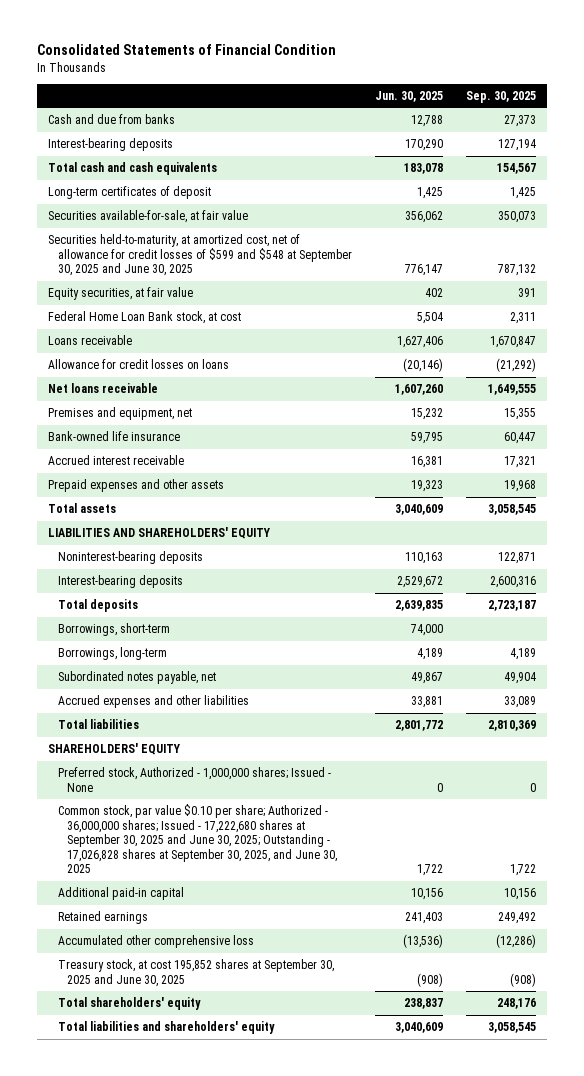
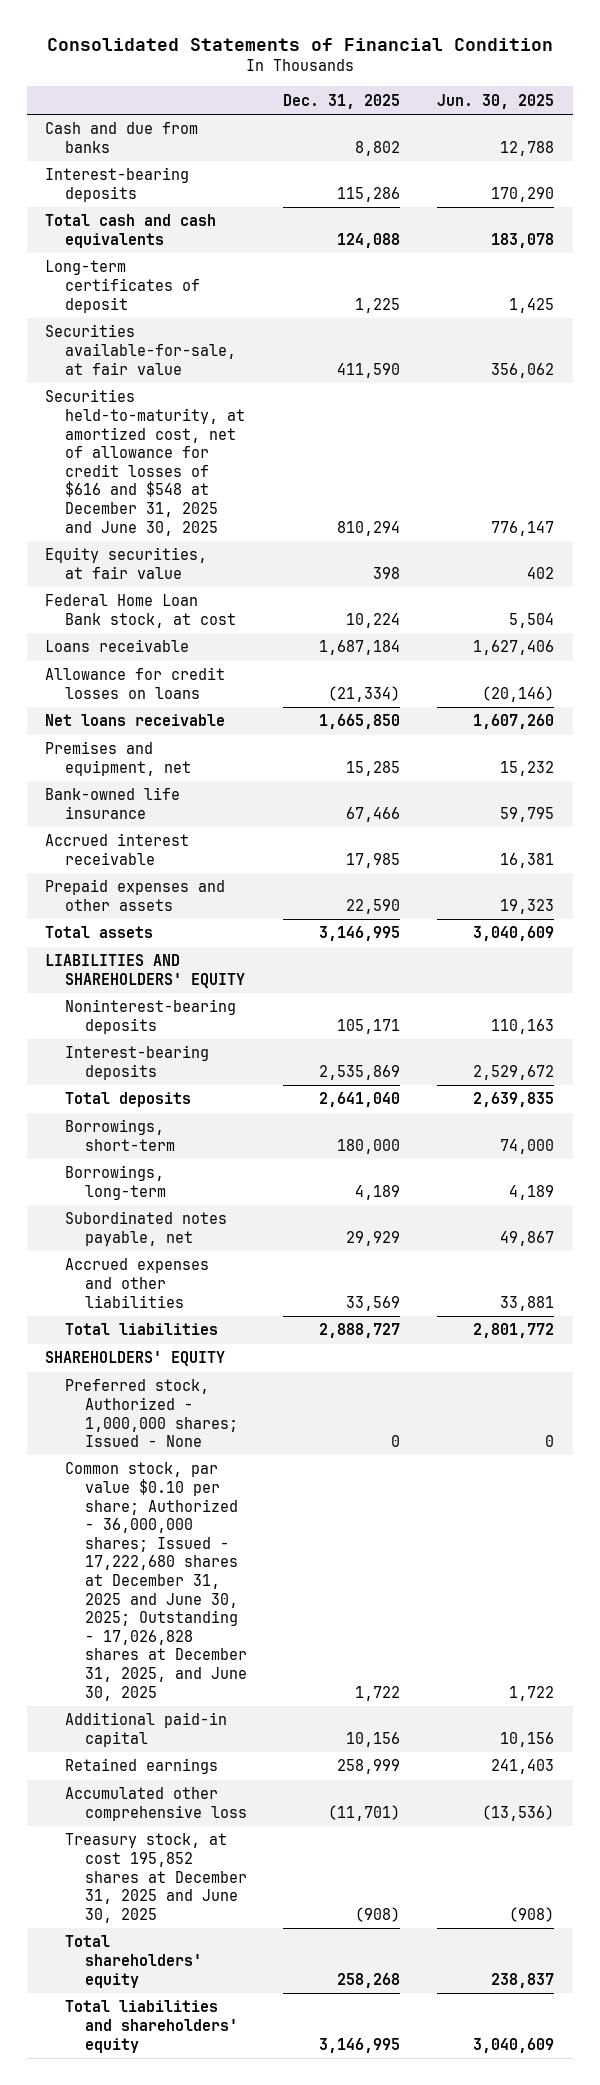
[465,90,536,103] Sep. 30, 2025 -> none
none -> [283,93,401,109] Dec. 31, 2025
[47,234,352,277] Securities held-to-maturity, at amortized cost, net of allowance for credit losses of $599 and $548 at September 30, 2025 and June 30, 2025 -> [45,389,245,536] Securities held-to-maturity, at amortized cost, net of allowance for credit losses of $616 and $548 at December 31, 2025 and June 30, 2025
[57,804,338,874] Common stock, par value $0.10 per share; Authorized - 36,000,000 shares; Issued - 17,222,680 shares at September 30, 2025 and June 30, 2025; Outstanding - 17,026,828 shares at September 30, 2025, and June 30, 2025 -> [64,1462,247,1701] Common stock, par value $0.10 per share; Authorized - 36,000,000 shares; Issued - 17,222,680 shares at December 31, 2025 and June 30, 2025; Outstanding - 17,026,828 shares at December 31, 2025, and June 30, 2025
[57,959,334,987] Treasury stock, at cost 195,852 shares at September 30, 2025 and June 30, 2025 -> [64,1833,247,1923] Treasury stock, at cost 195,852 shares at December 31, 2025 and June 30, 2025

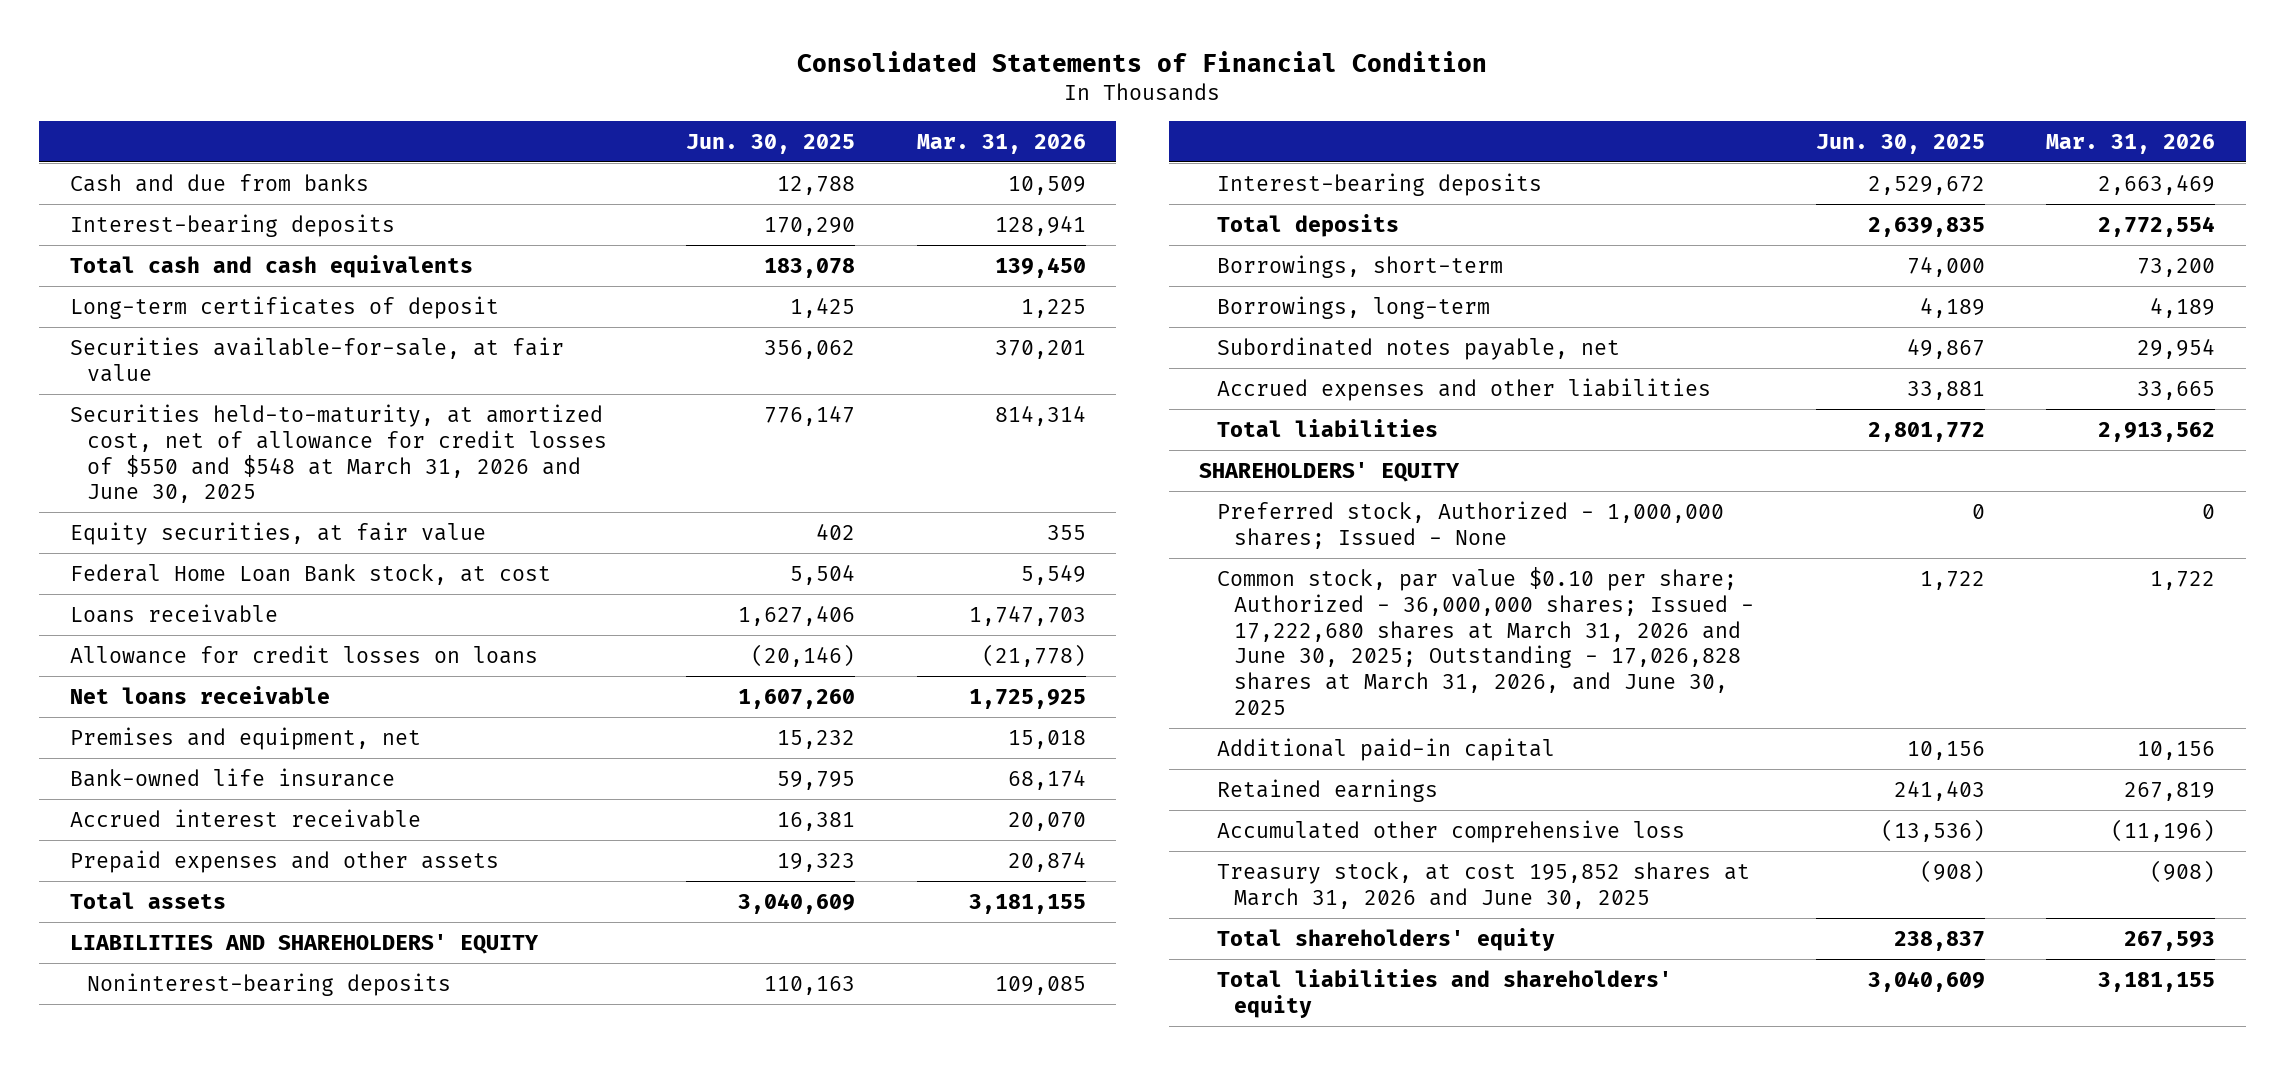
[283,93,401,109] Dec. 31, 2025 -> none
none -> [916,133,1086,154] Mar. 31, 2026
[45,389,245,536] Securities held-to-maturity, at amortized cost, net of allowance for credit losses of $616 and $548 at December 31, 2025 and June 30, 2025 -> [69,403,608,504] Securities held-to-maturity, at amortized cost, net of allowance for credit losses of $550 and $548 at March 31, 2026 and June 30, 2025
[64,1462,247,1701] Common stock, par value $0.10 per share; Authorized - 36,000,000 shares; Issued - 17,222,680 shares at December 31, 2025 and June 30, 2025; Outstanding - 17,026,828 shares at December 31, 2025, and June 30, 2025 -> [1216,566,1755,716] Common stock, par value $0.10 per share; Authorized - 36,000,000 shares; Issued - 17,222,680 shares at March 31, 2026 and June 30, 2025; Outstanding - 17,026,828 shares at March 31, 2026, and June 30, 2025
[64,1833,247,1923] Treasury stock, at cost 195,852 shares at December 31, 2025 and June 30, 2025 -> [1216,861,1750,909] Treasury stock, at cost 195,852 shares at March 31, 2026 and June 30, 2025

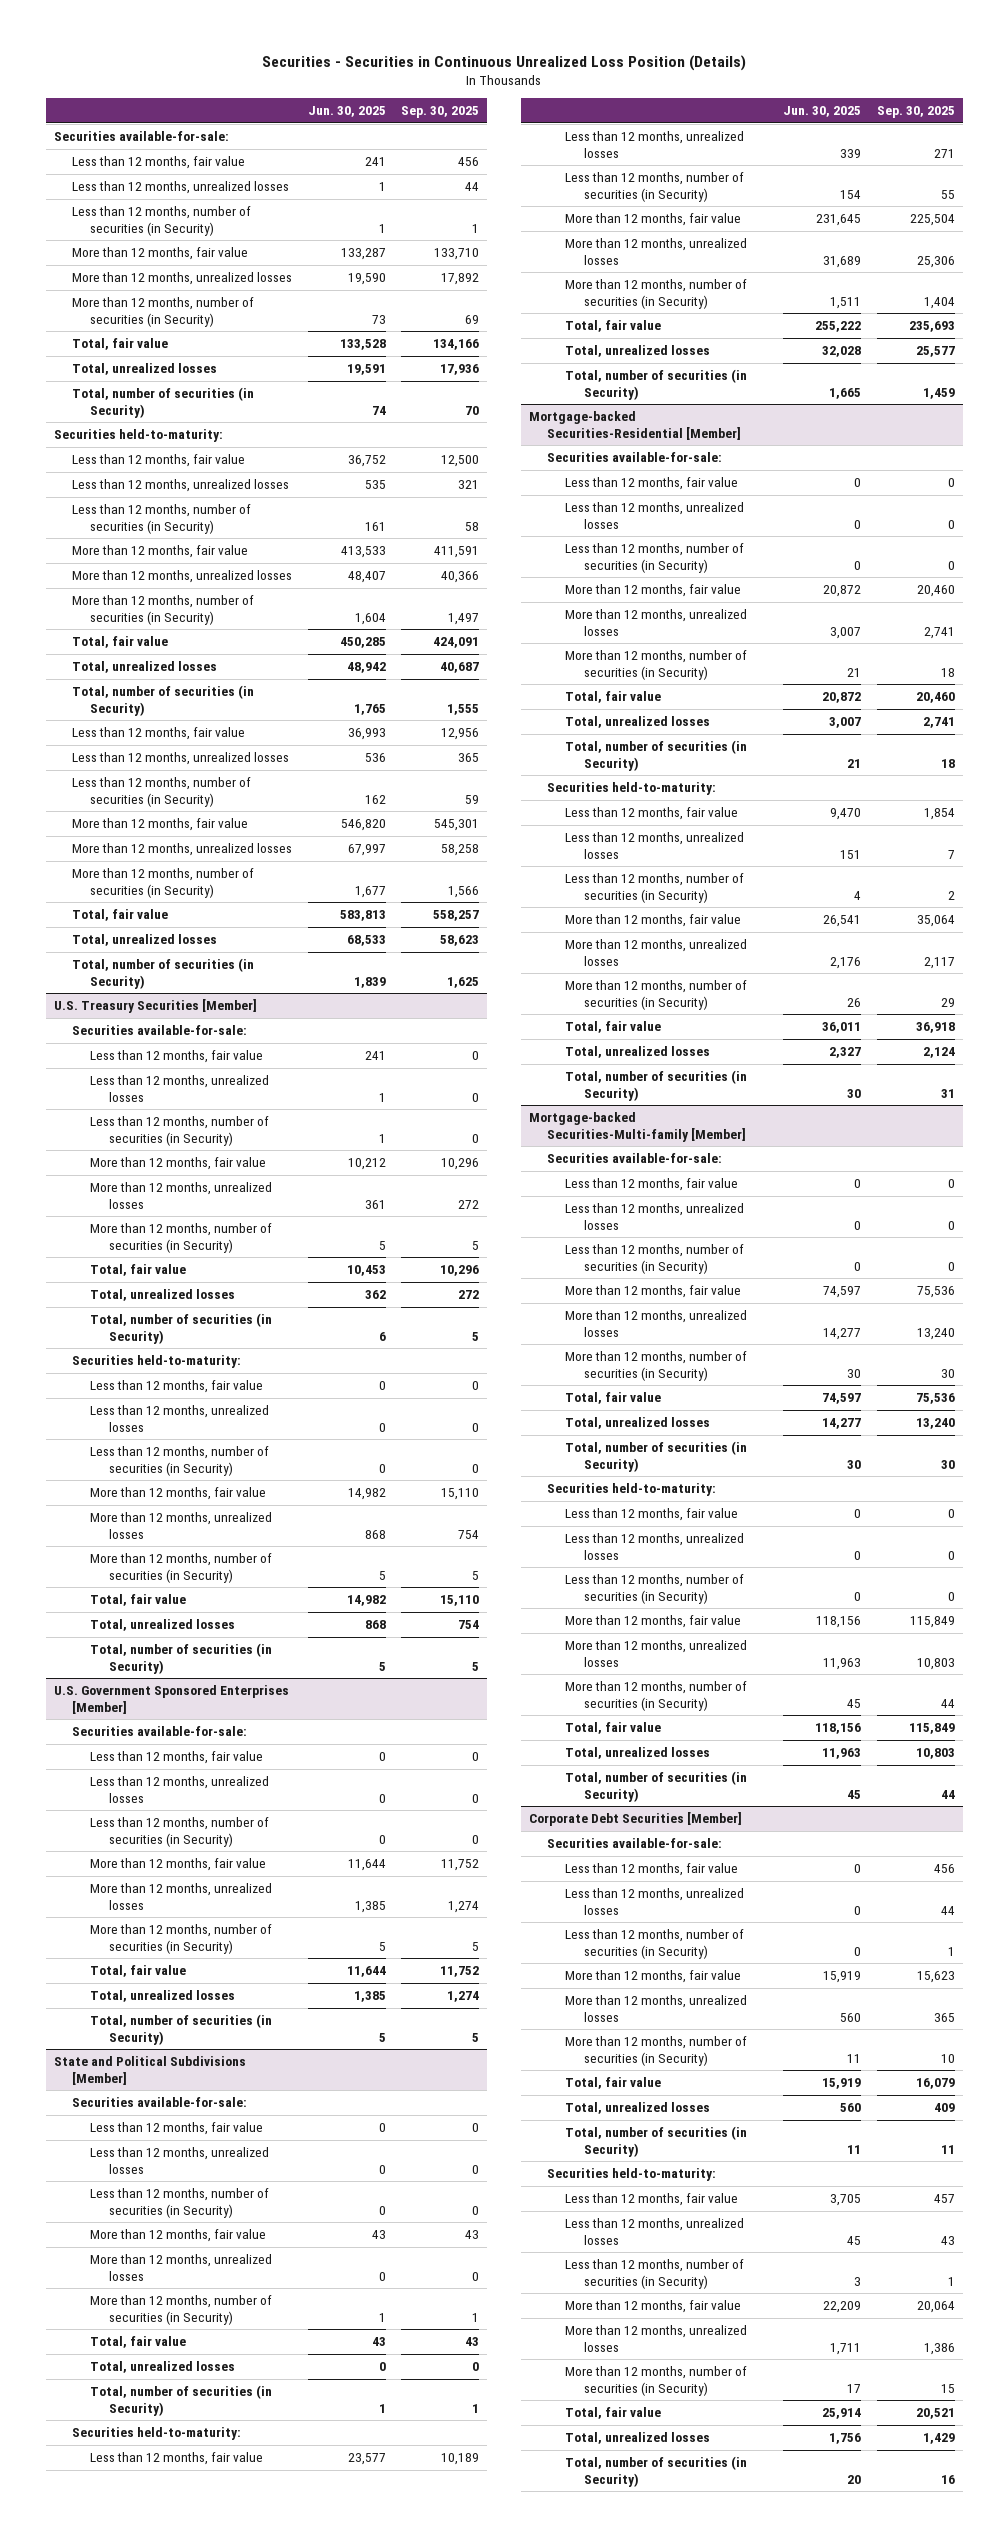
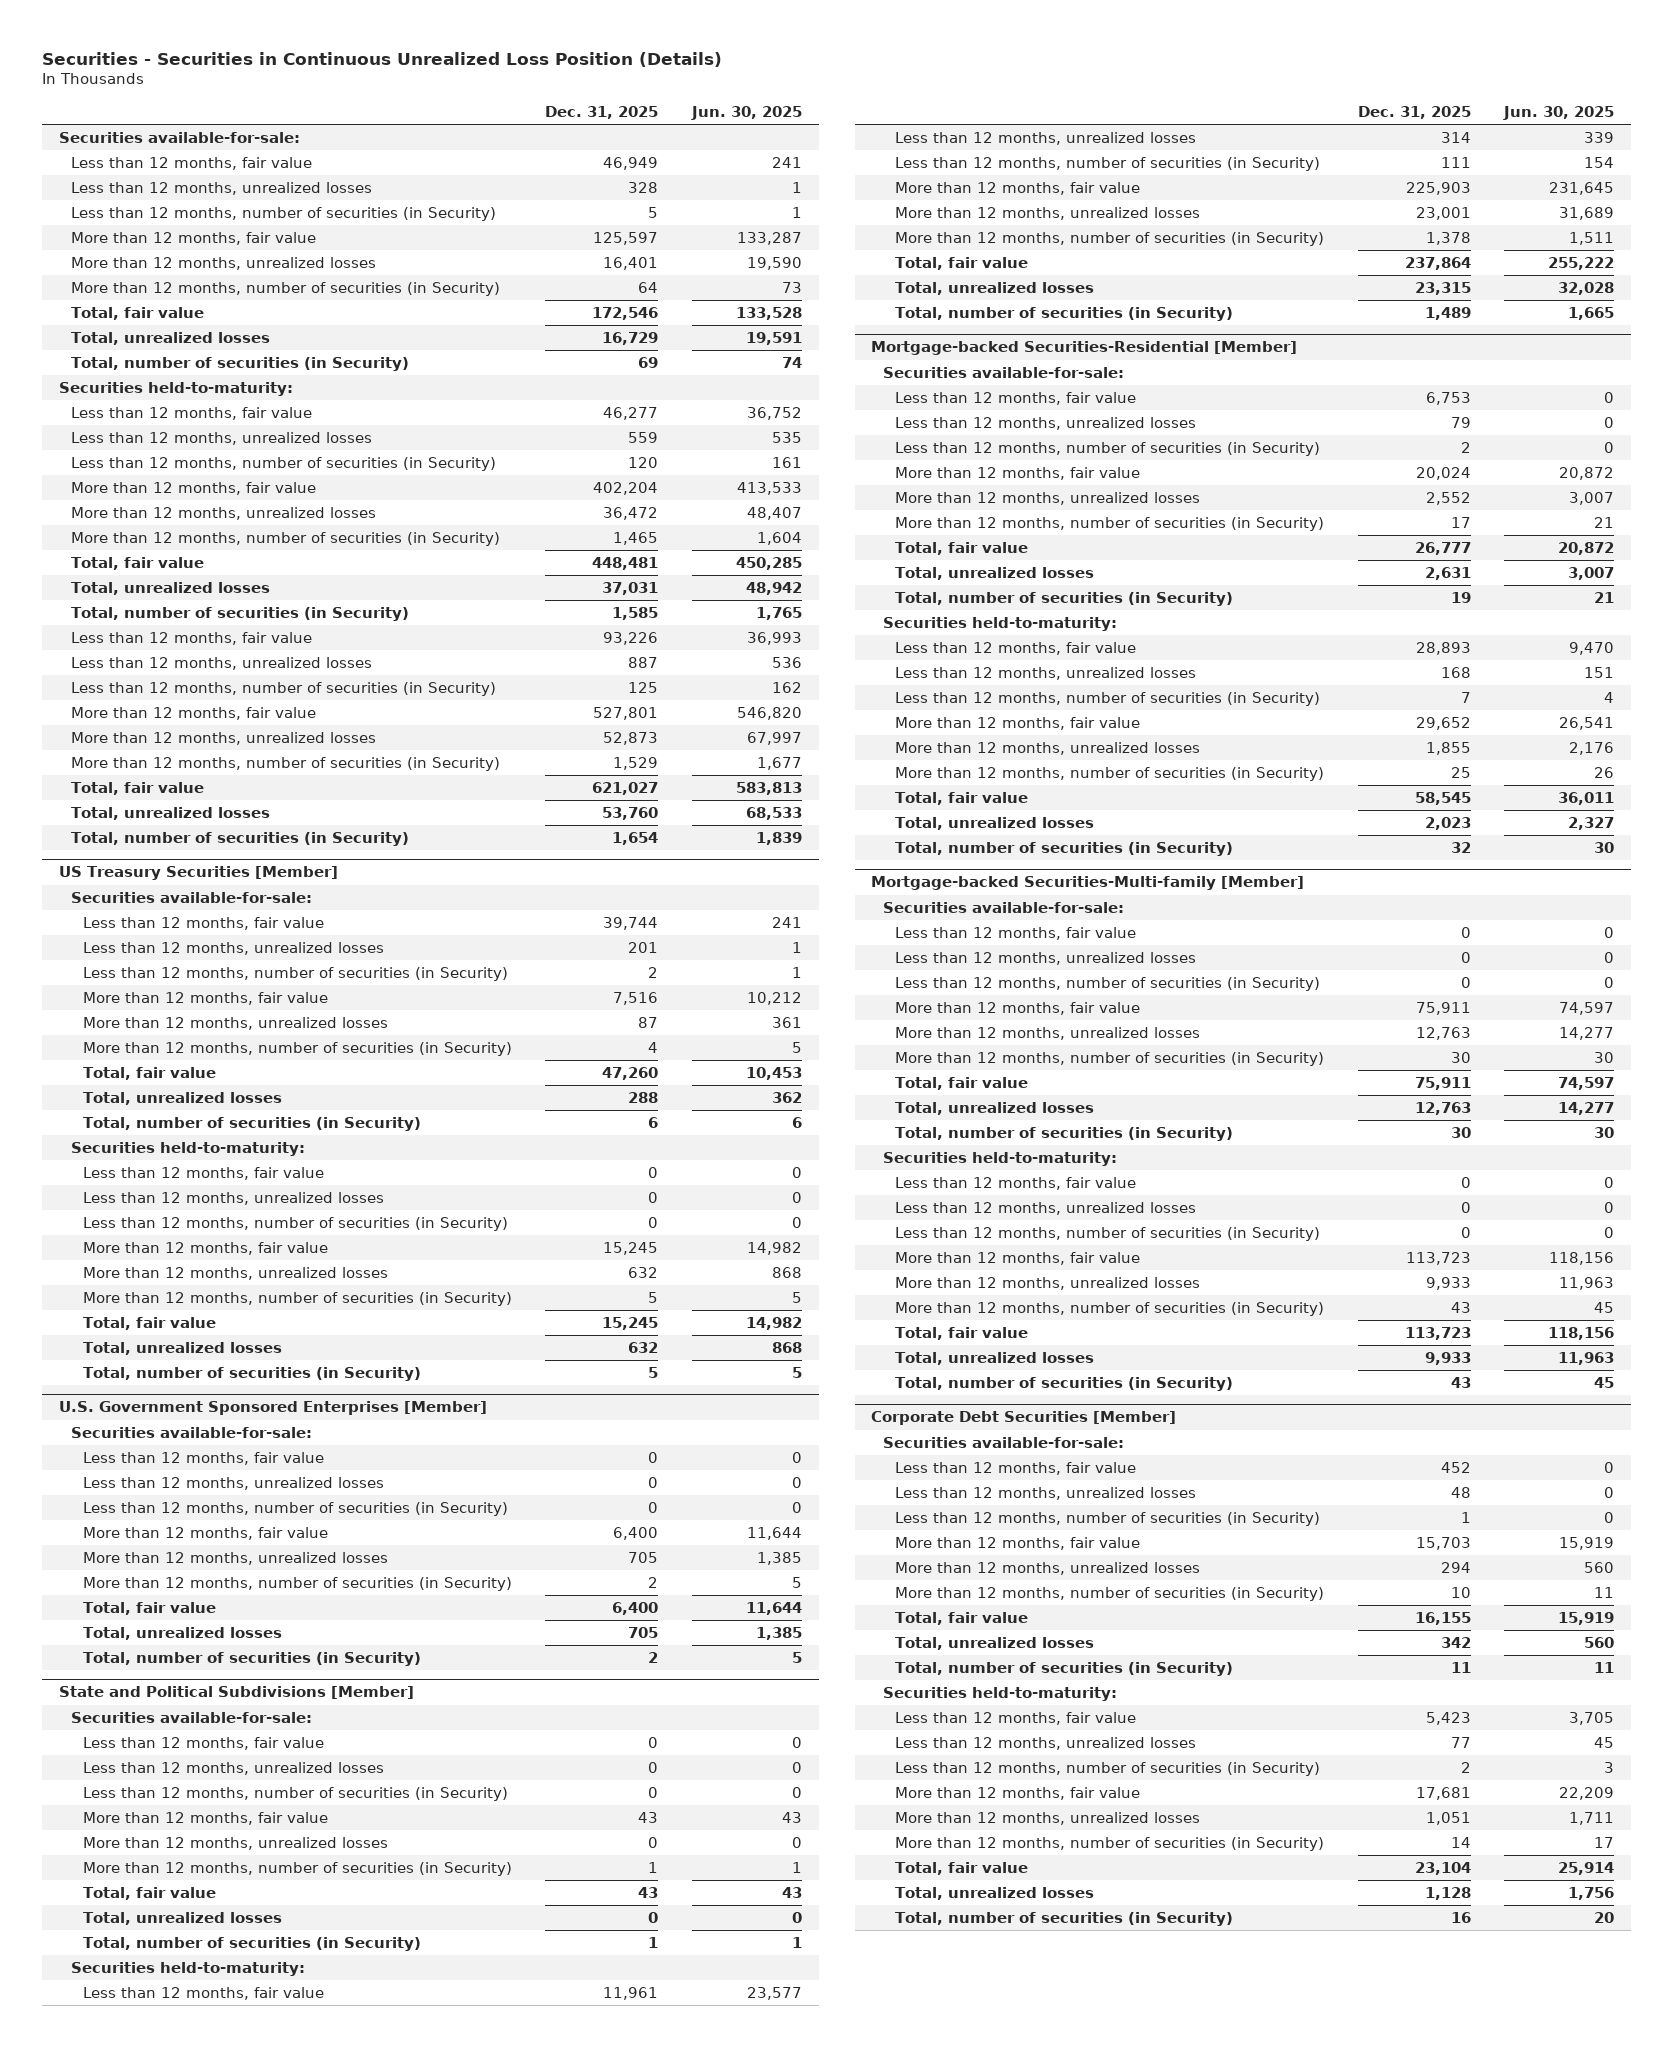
[401,106,480,119] Sep. 30, 2025 -> none
none -> [545,105,659,119] Dec. 31, 2025
[53,999,257,1014] U.S. Treasury Securities [Member] -> [59,866,339,881] US Treasury Securities [Member]

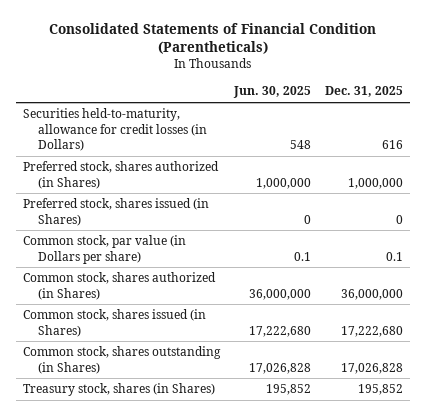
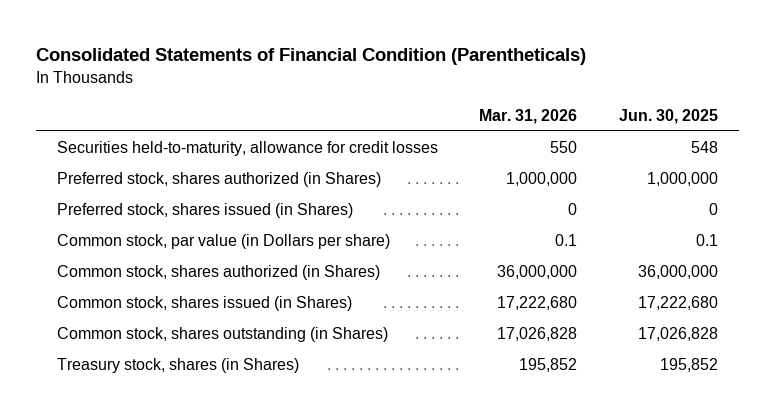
[325,86,404,98] Dec. 31, 2025 -> none
none -> [479,108,578,124] Mar. 31, 2026
[22,108,207,151] Securities held-to-maturity, allowance for credit losses (in Dollars) -> [57,141,439,157] Securities held-to-maturity, allowance for credit losses

